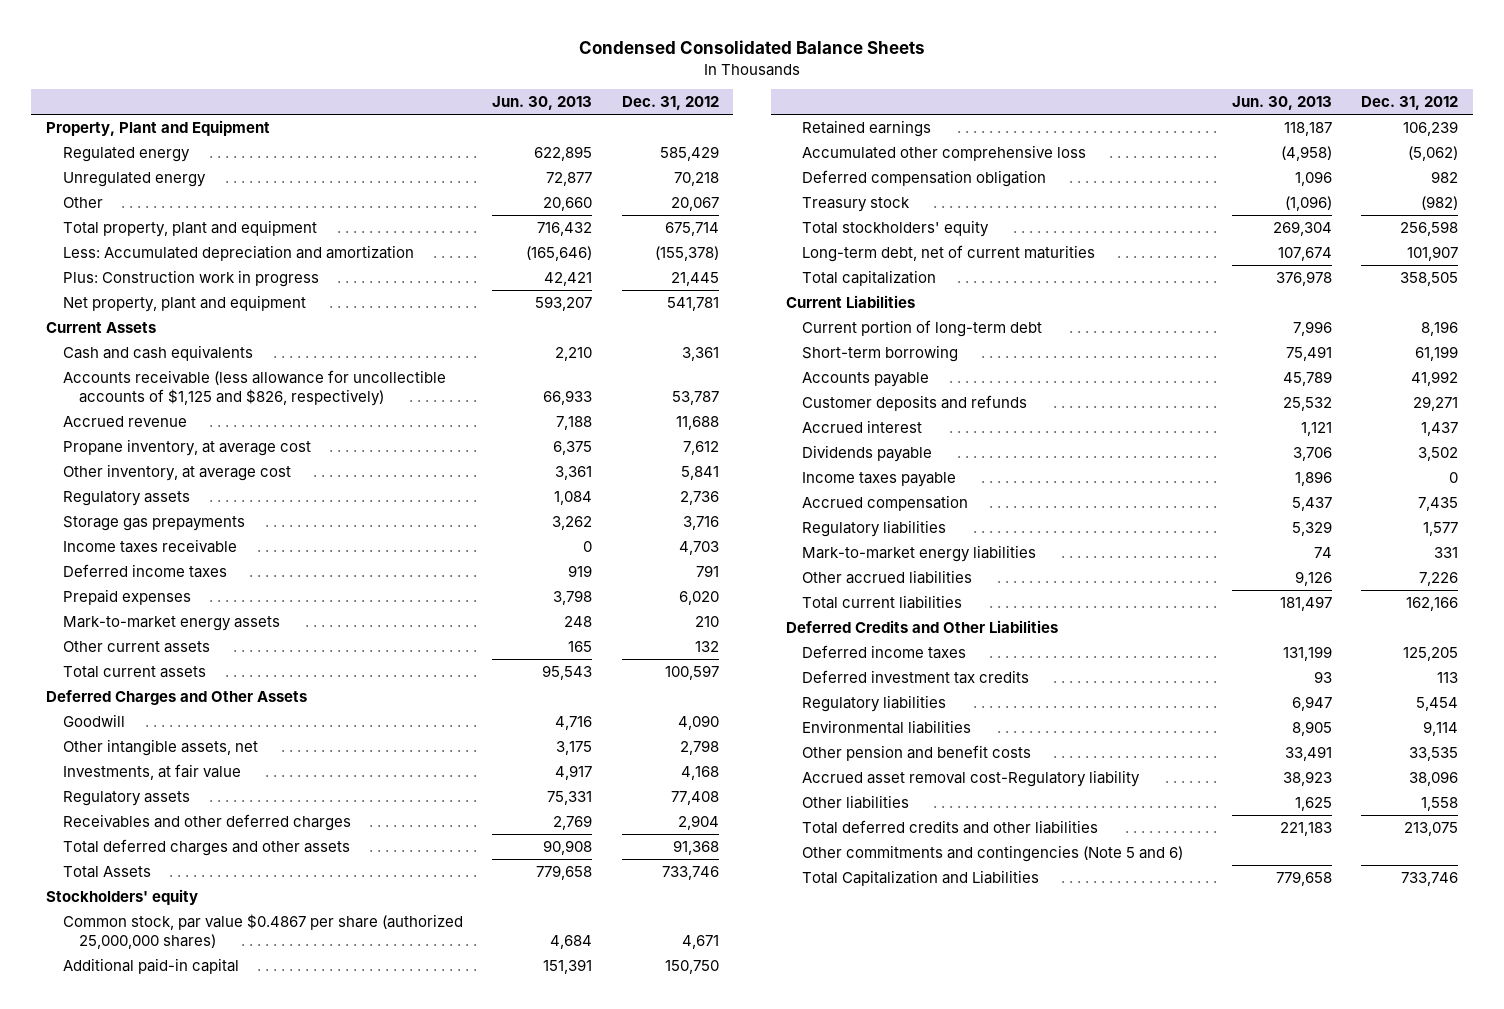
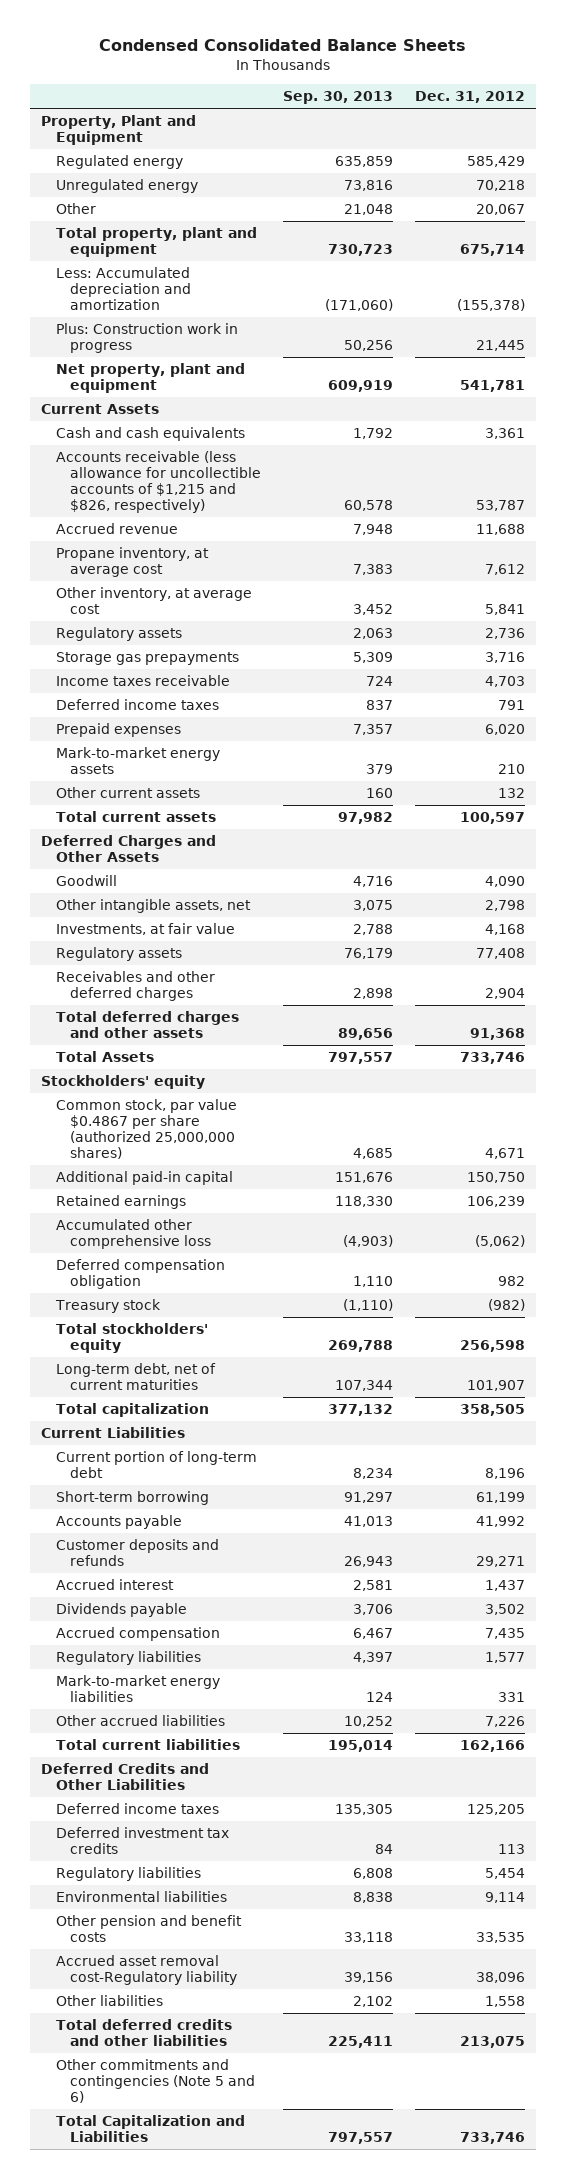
[492,96,593,111] Jun. 30, 2013 -> none
none -> [283,91,394,105] Sep. 30, 2013
[62,369,446,406] Accounts receivable (less allowance for uncollectible accounts of $1,125 and $826, respectively) -> [55,451,262,513] Accounts receivable (less allowance for uncollectible accounts of $1,215 and $826, respectively)
[802,471,957,487] Income taxes payable -> none

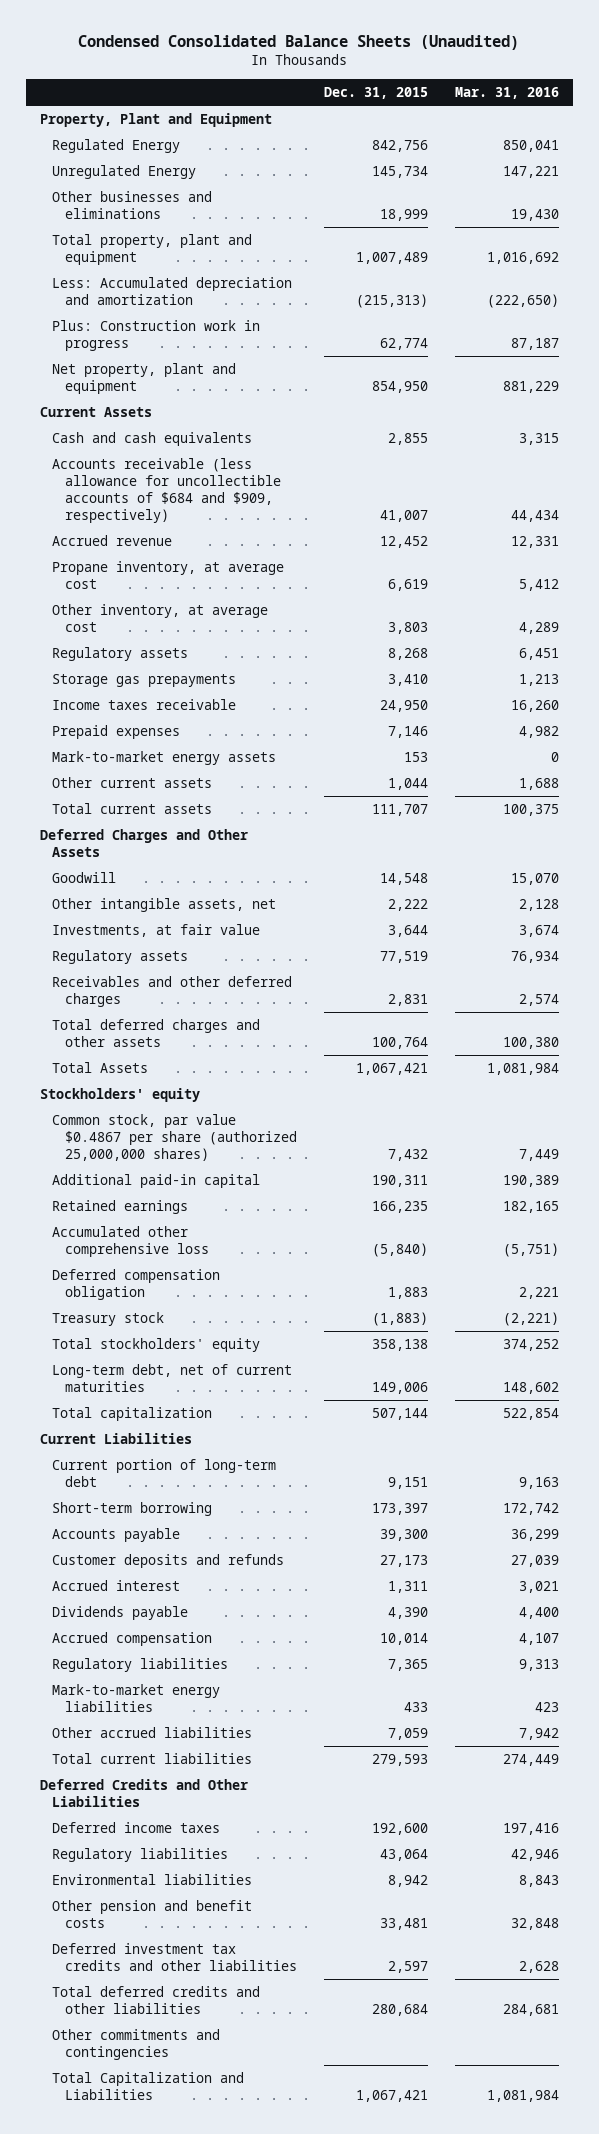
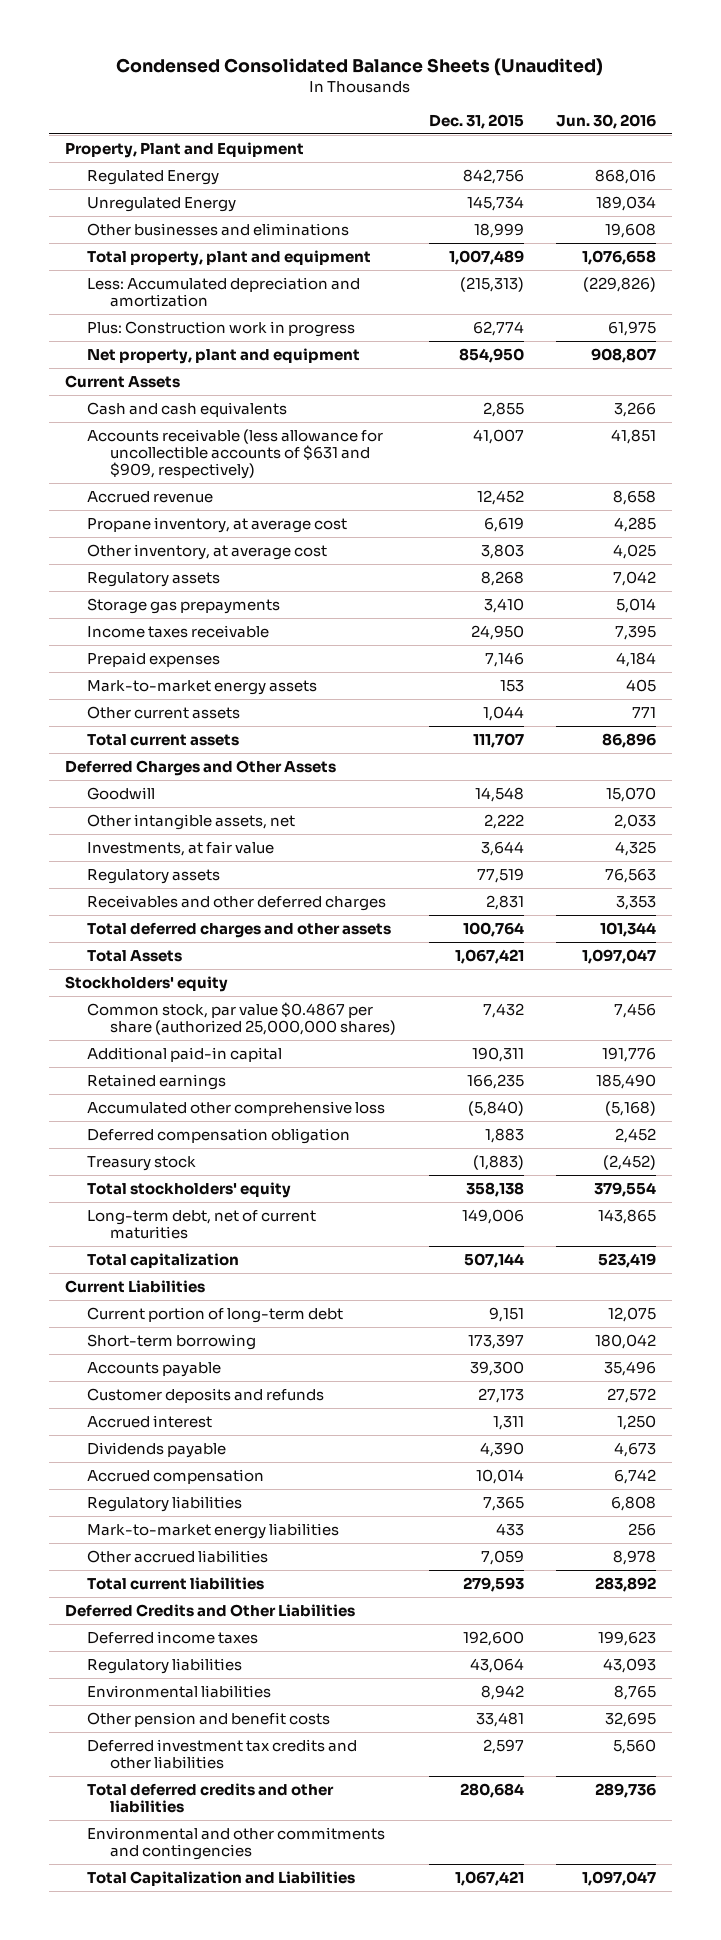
[455,86,560,99] Mar. 31, 2016 -> none
none -> [556,113,657,129] Jun. 30, 2016
[52,458,281,523] Accounts receivable (less allowance for uncollectible accounts of $684 and $909, respectively) -> [87,428,384,480] Accounts receivable (less allowance for uncollectible accounts of $631 and $909, respectively)
[52,2029,221,2061] Other commitments and contingencies -> [87,1826,386,1861] Environmental and other commitments and contingencies

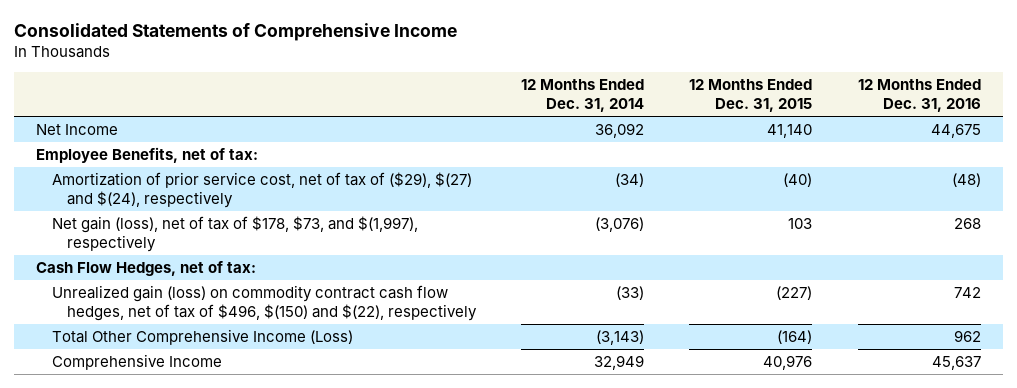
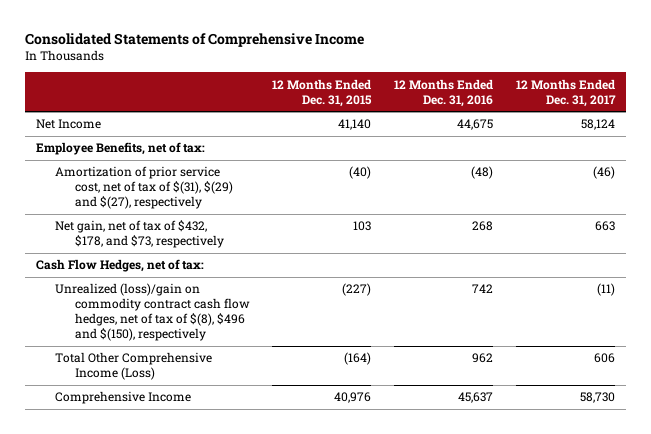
[521,79,645,113] 12 Months Ended Dec. 31, 2014 -> none
none -> [516,78,617,107] 12 Months Ended Dec. 31, 2017
[51,172,472,208] Amortization of prior service cost, net of tax of ($29), $(27) and $(24), respectively -> [55,166,233,210] Amortization of prior service cost, net of tax of $(31), $(29) and $(27), respectively
[51,216,418,252] Net gain (loss), net of tax of $178, $73, and $(1,997), respectively -> [55,220,224,249] Net gain, net of tax of $432, $178, and $73, respectively
[51,285,478,321] Unrealized gain (loss) on commodity contract cash flow hedges, net of tax of $496, $(150) and $(22), respectively -> [55,283,250,342] Unrealized (loss)/gain on commodity contract cash flow hedges, net of tax of $(8), $496 and $(150), respectively

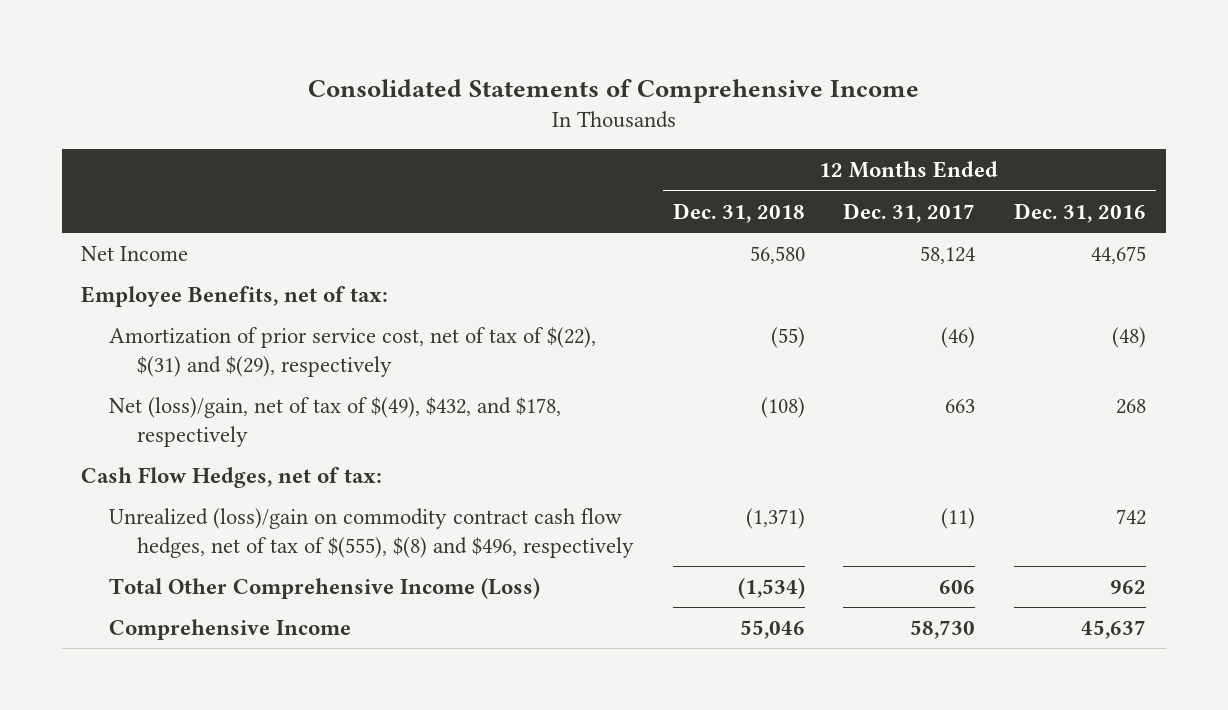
[272,78,373,107] 12 Months Ended Dec. 31, 2015 -> none
none -> [672,202,805,223] Dec. 31, 2018
[55,166,233,210] Amortization of prior service cost, net of tax of $(31), $(29) and $(27), respectively -> [108,326,596,377] Amortization of prior service cost, net of tax of $(22), $(31) and $(29), respectively
[55,220,224,249] Net gain, net of tax of $432, $178, and $73, respectively -> [108,396,561,447] Net (loss)/gain, net of tax of $(49), $432, and $178, respectively
[55,283,250,342] Unrealized (loss)/gain on commodity contract cash flow hedges, net of tax of $(8), $496 and $(150), respectively -> [108,507,634,558] Unrealized (loss)/gain on commodity contract cash flow hedges, net of tax of $(555), $(8) and $496, respectively

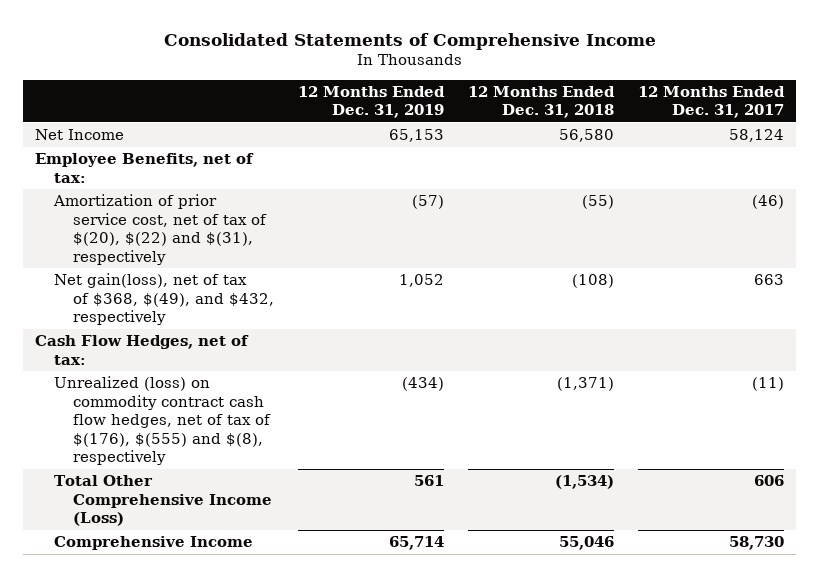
[1014,202,1147,223] Dec. 31, 2016 -> none
none -> [297,85,445,119] 12 Months Ended Dec. 31, 2019
[108,326,596,377] Amortization of prior service cost, net of tax of $(22), $(31) and $(29), respectively -> [52,194,267,265] Amortization of prior service cost, net of tax of $(20), $(22) and $(31), respectively
[108,396,561,447] Net (loss)/gain, net of tax of $(49), $432, and $178, respectively -> [53,273,274,326] Net gain(loss), net of tax of $368, $(49), and $432, respectively
[108,507,634,558] Unrealized (loss)/gain on commodity contract cash flow hedges, net of tax of $(555), $(8) and $496, respectively -> [53,376,271,465] Unrealized (loss) on commodity contract cash flow hedges, net of tax of $(176), $(555) and $(8), respectively

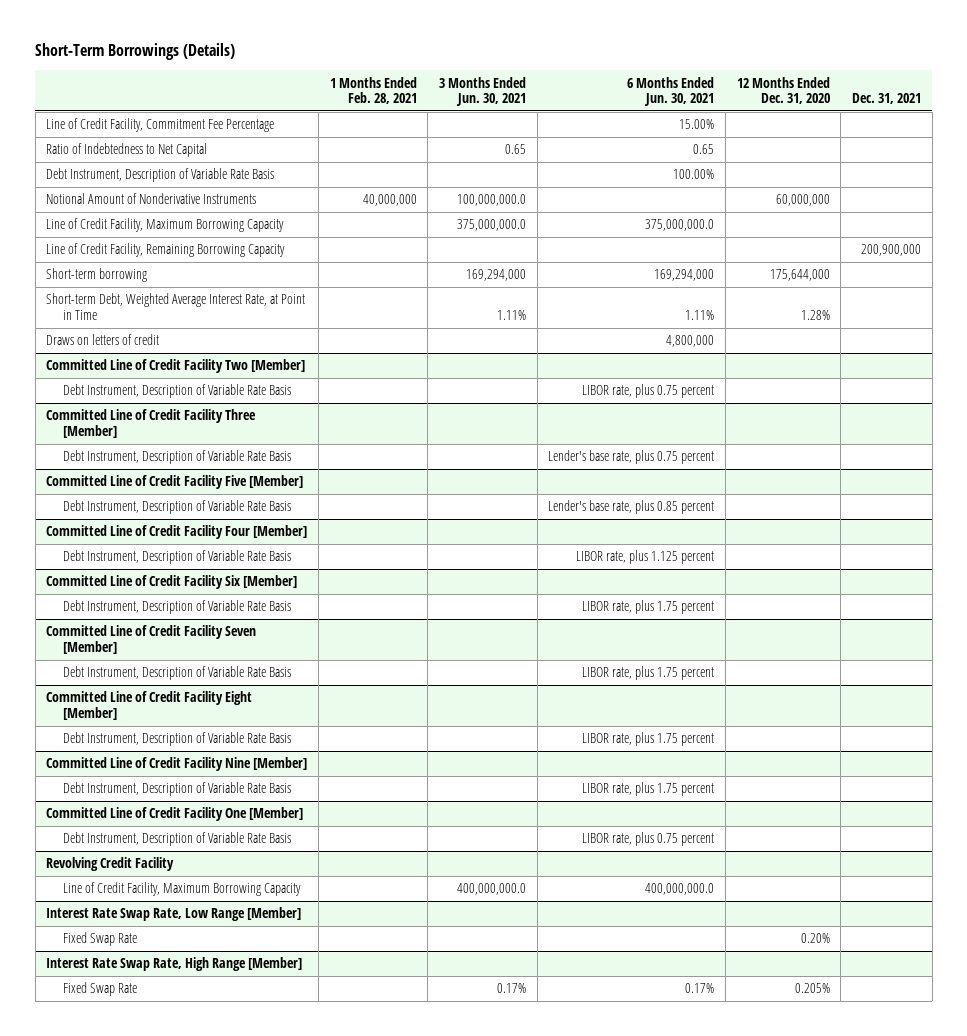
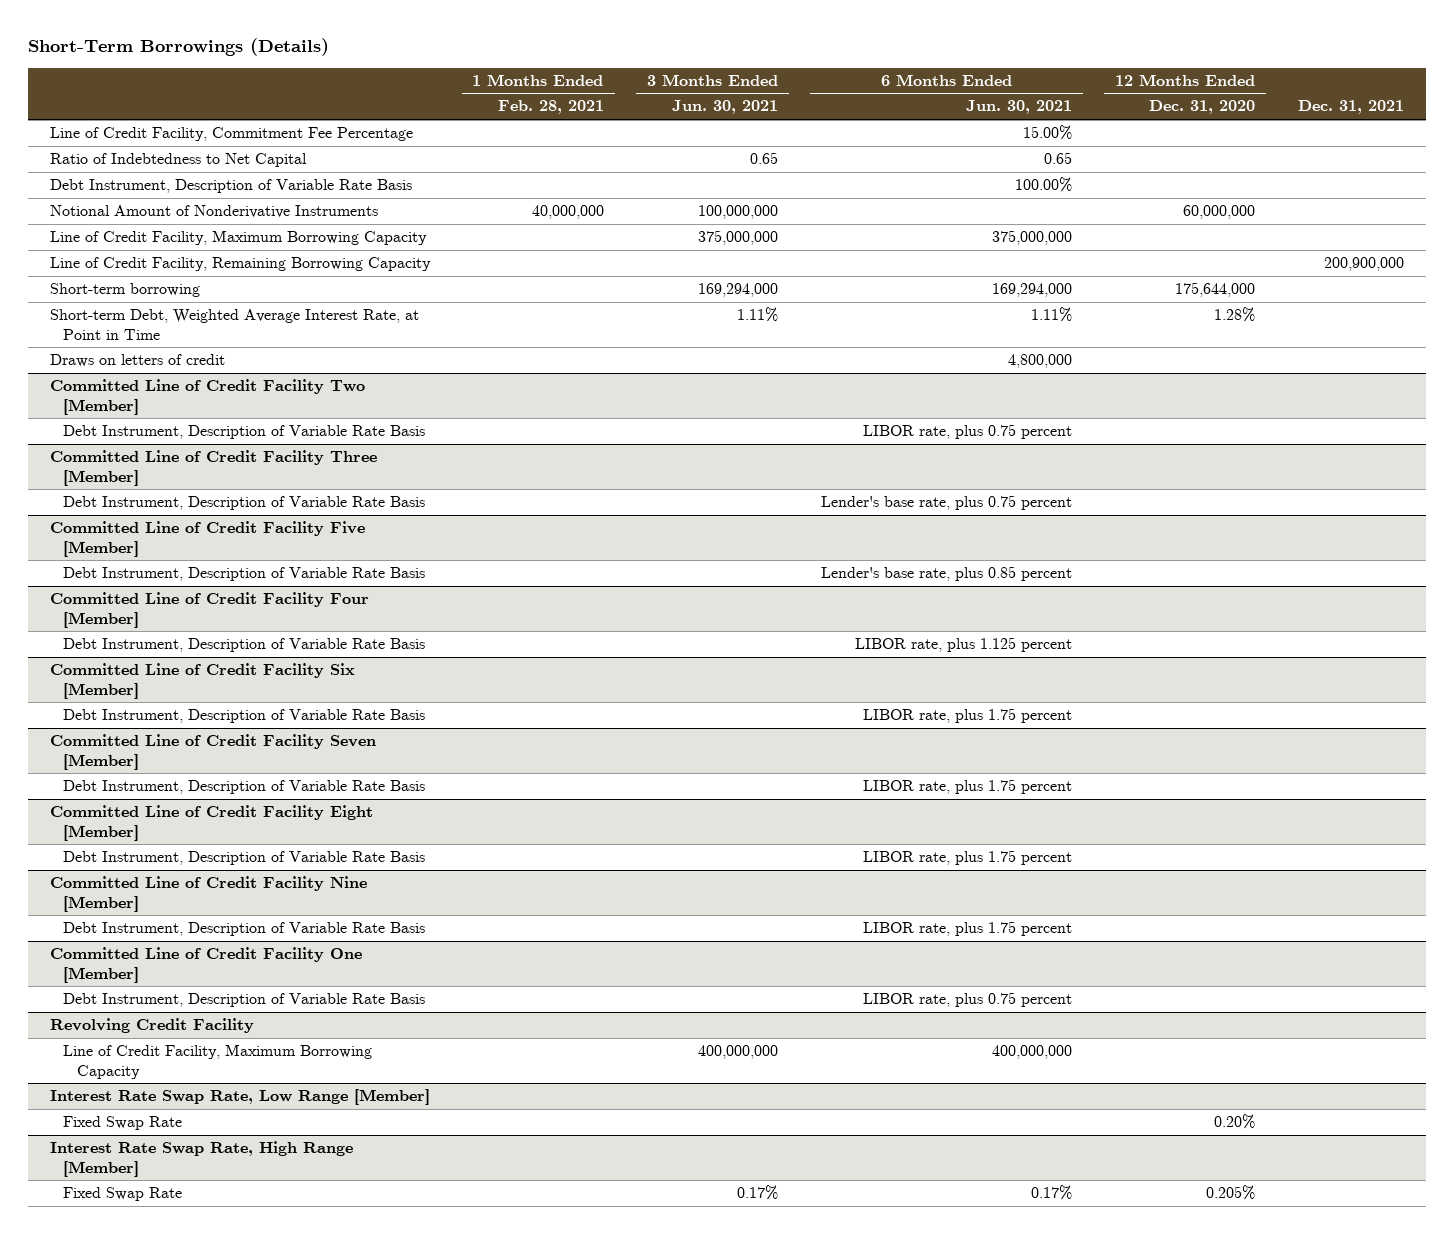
[456,194,526,207] 100,000,000.0 -> [698,205,779,220] 100,000,000
[456,219,526,232] 375,000,000.0 -> [698,230,779,246] 375,000,000
[645,219,715,232] 375,000,000.0 -> [992,230,1073,246] 375,000,000
[456,883,526,896] 400,000,000.0 -> [698,1045,779,1060] 400,000,000
[645,883,715,896] 400,000,000.0 -> [992,1045,1073,1060] 400,000,000

